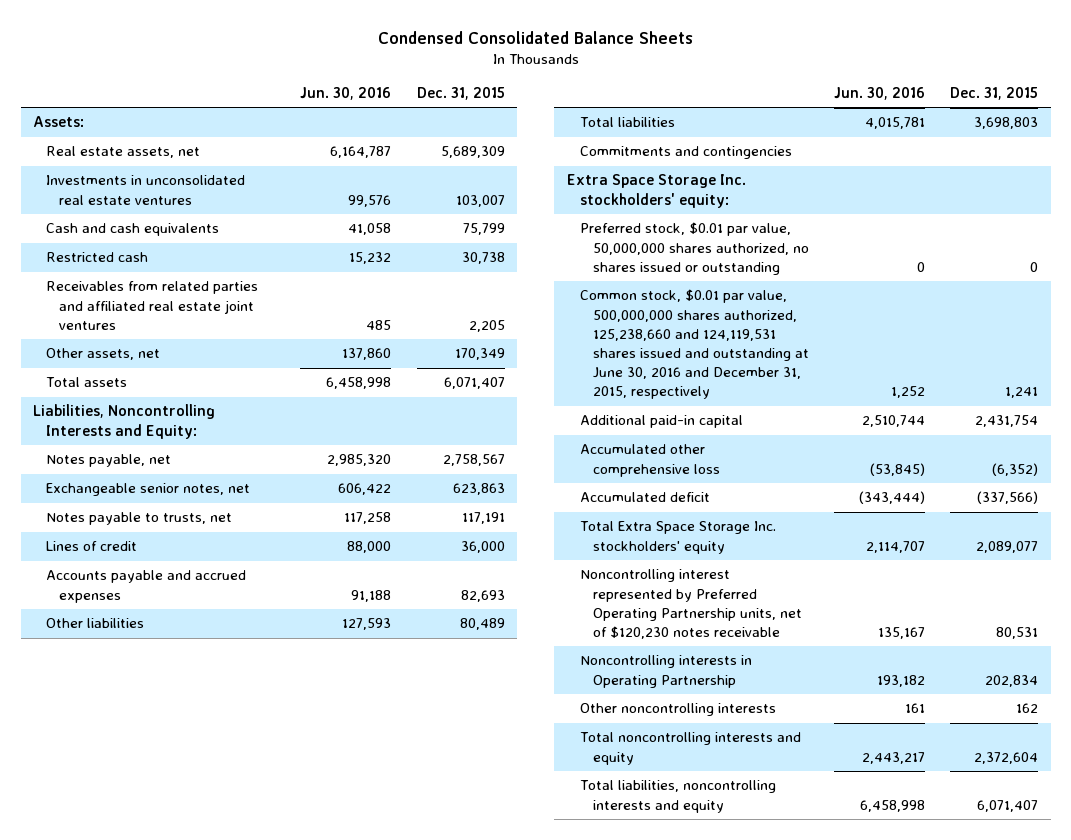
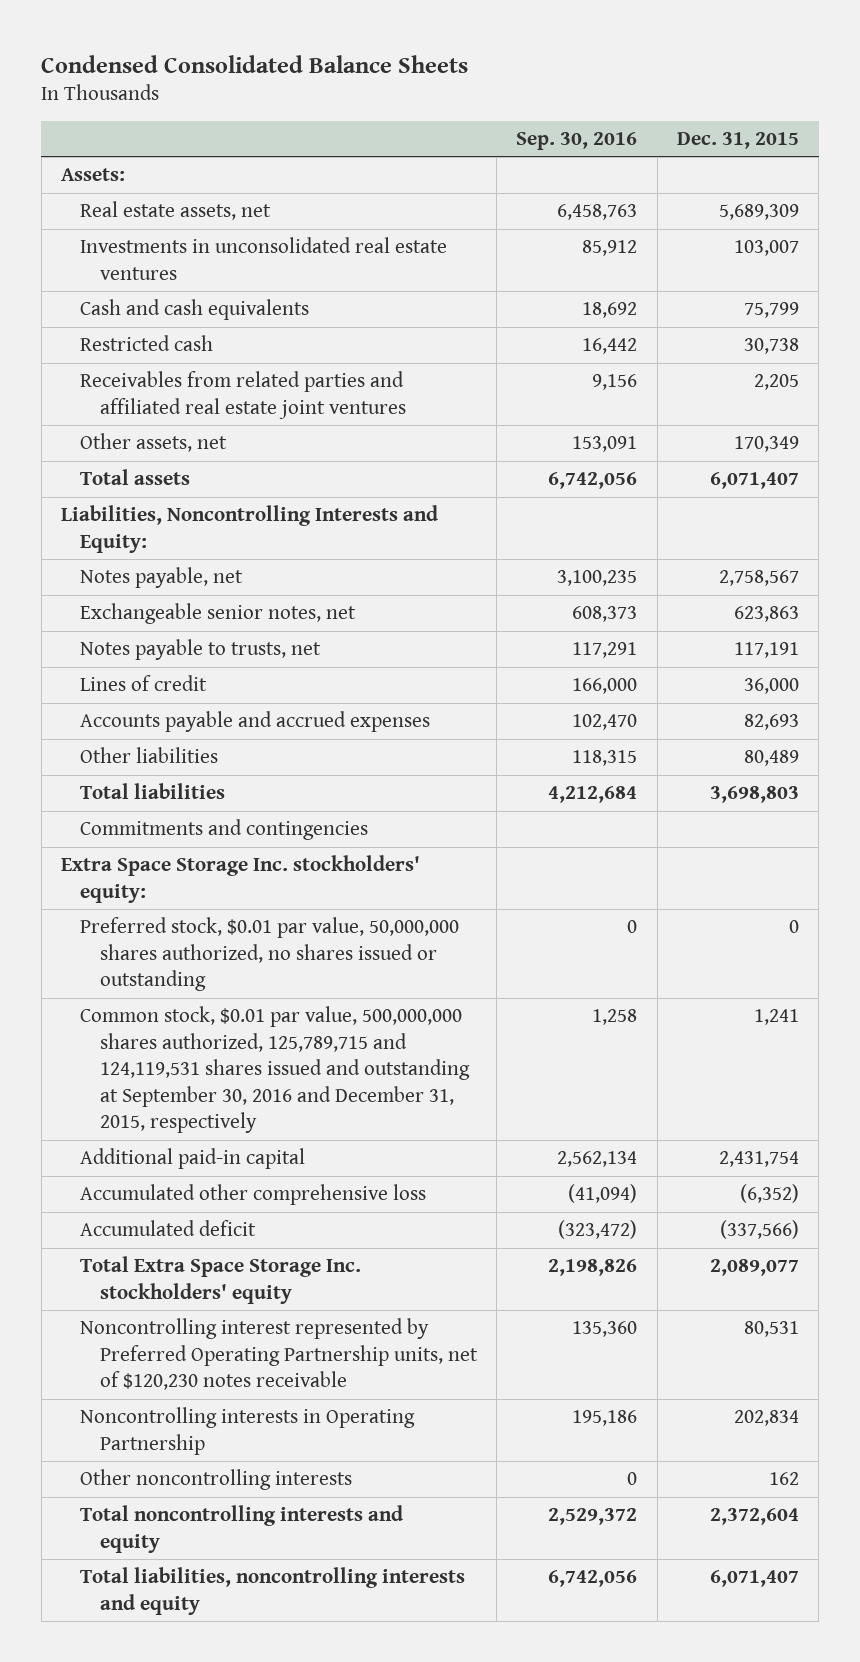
[300,86,392,100] Jun. 30, 2016 -> none
none -> [516,131,638,150] Sep. 30, 2016
[579,289,809,400] Common stock, $0.01 par value, 500,000,000 shares authorized, 125,238,660 and 124,119,531 shares issued and outstanding at June 30, 2016 and December 31, 2015, respectively -> [80,1006,470,1134] Common stock, $0.01 par value, 500,000,000 shares authorized, 125,789,715 and 124,119,531 shares issued and outstanding at September 30, 2016 and December 31, 2015, respectively

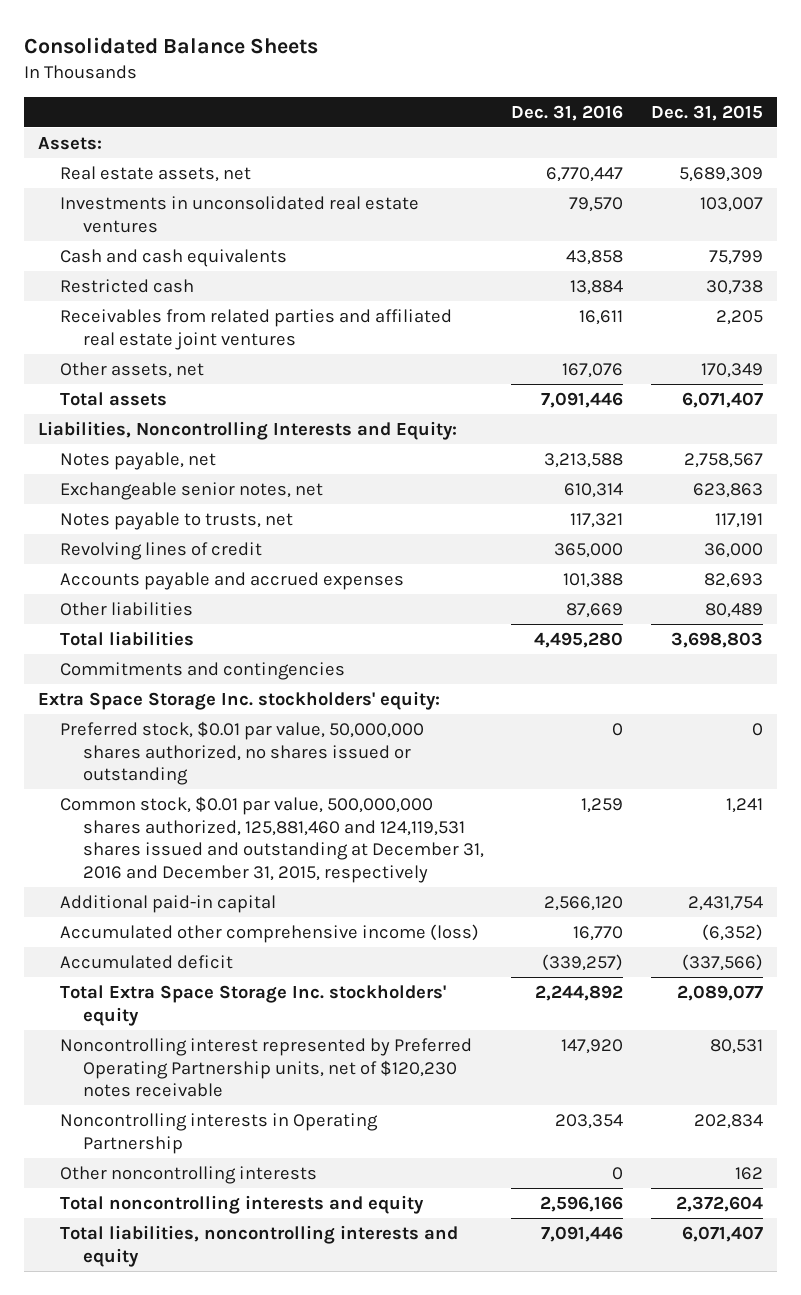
[41,54,469,73] Condensed Consolidated Balance Sheets -> [23,36,318,54] Consolidated Balance Sheets
[516,131,638,150] Sep. 30, 2016 -> none
none -> [511,104,624,121] Dec. 31, 2016
[80,675,208,692] Lines of credit -> [60,541,263,560] Revolving lines of credit
[80,1006,470,1134] Common stock, $0.01 par value, 500,000,000 shares authorized, 125,789,715 and 124,119,531 shares issued and outstanding at September 30, 2016 and December 31, 2015, respectively -> [60,795,484,883] Common stock, $0.01 par value, 500,000,000 shares authorized, 125,881,460 and 124,119,531 shares issued and outstanding at December 31, 2016 and December 31, 2015, respectively
[80,1184,427,1206] Accumulated other comprehensive loss -> [60,923,480,943] Accumulated other comprehensive income (loss)

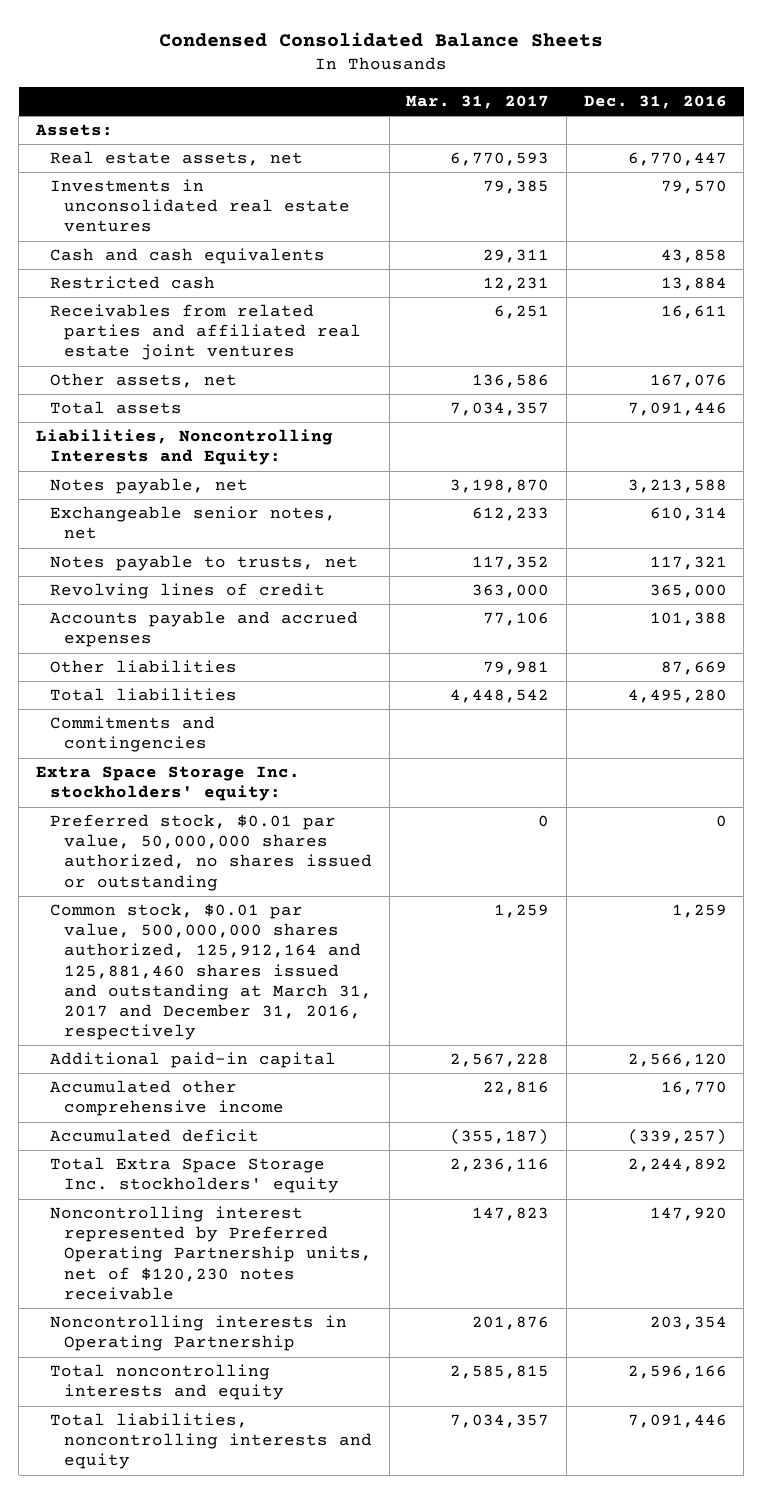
[23,36,318,54] Consolidated Balance Sheets -> [159,31,604,47] Condensed Consolidated Balance Sheets
[651,104,764,121] Dec. 31, 2015 -> none
none -> [406,95,550,110] Mar. 31, 2017
[60,795,484,883] Common stock, $0.01 par value, 500,000,000 shares authorized, 125,881,460 and 124,119,531 shares issued and outstanding at December 31, 2016 and December 31, 2015, respectively -> [49,903,372,1040] Common stock, $0.01 par value, 500,000,000 shares authorized, 125,912,164 and 125,881,460 shares issued and outstanding at March 31, 2017 and December 31, 2016, respectively
[60,923,480,943] Accumulated other comprehensive income (loss) -> [49,1080,284,1117] Accumulated other comprehensive income
[60,1165,318,1184] Other noncontrolling interests -> none

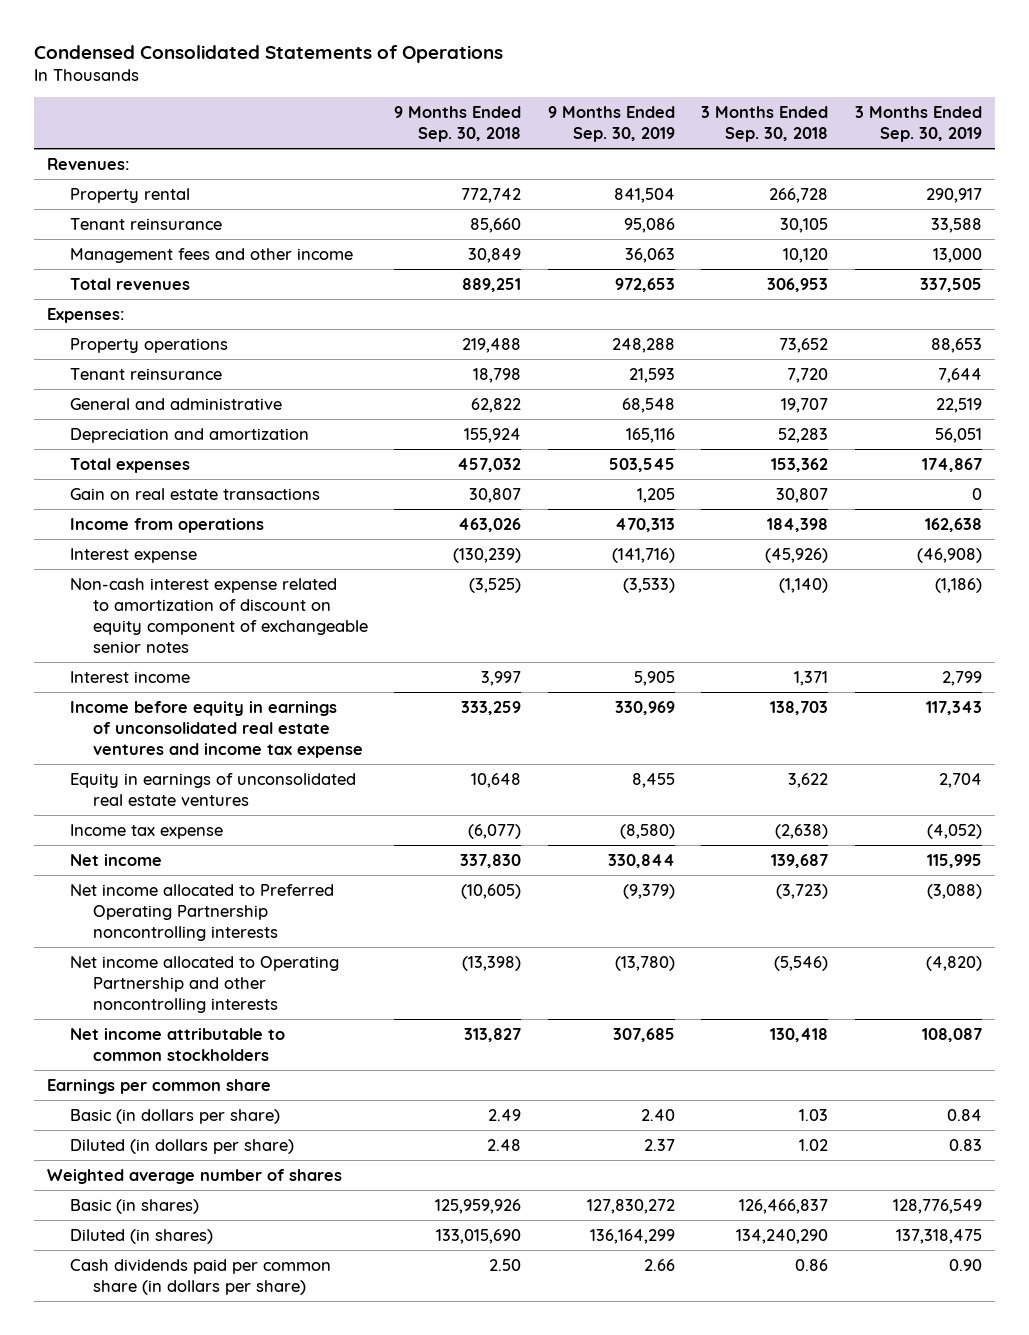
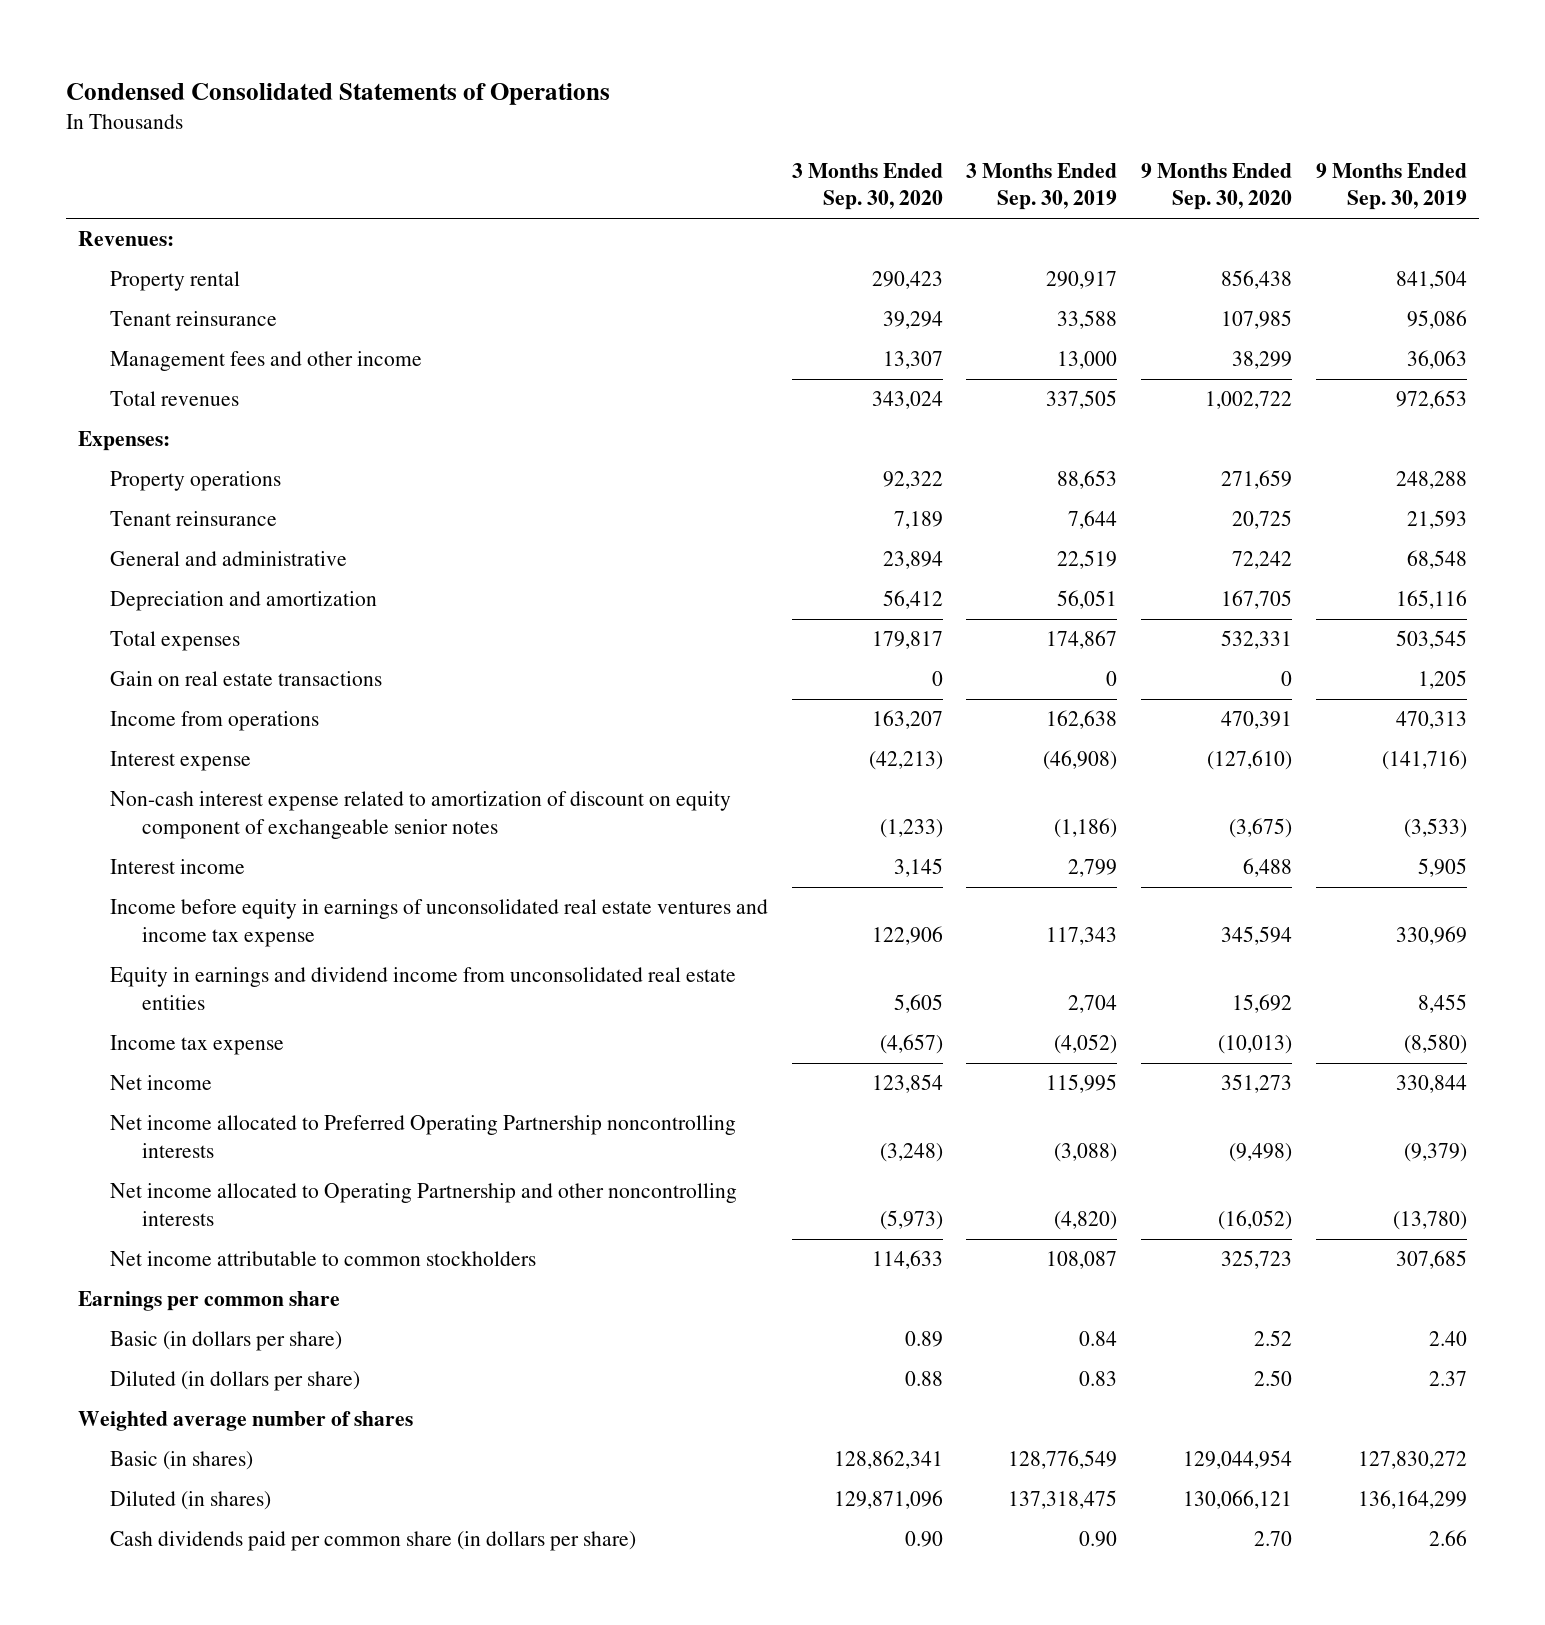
[394,106,522,143] 9 Months Ended Sep. 30, 2018 -> none
[701,106,829,143] 3 Months Ended Sep. 30, 2018 -> none
none -> [791,162,943,211] 3 Months Ended Sep. 30, 2020
none -> [1141,162,1293,211] 9 Months Ended Sep. 30, 2020
[69,772,356,806] Equity in earnings of unconsolidated real estate ventures -> [109,967,736,1010] Equity in earnings and dividend income from unconsolidated real estate entities

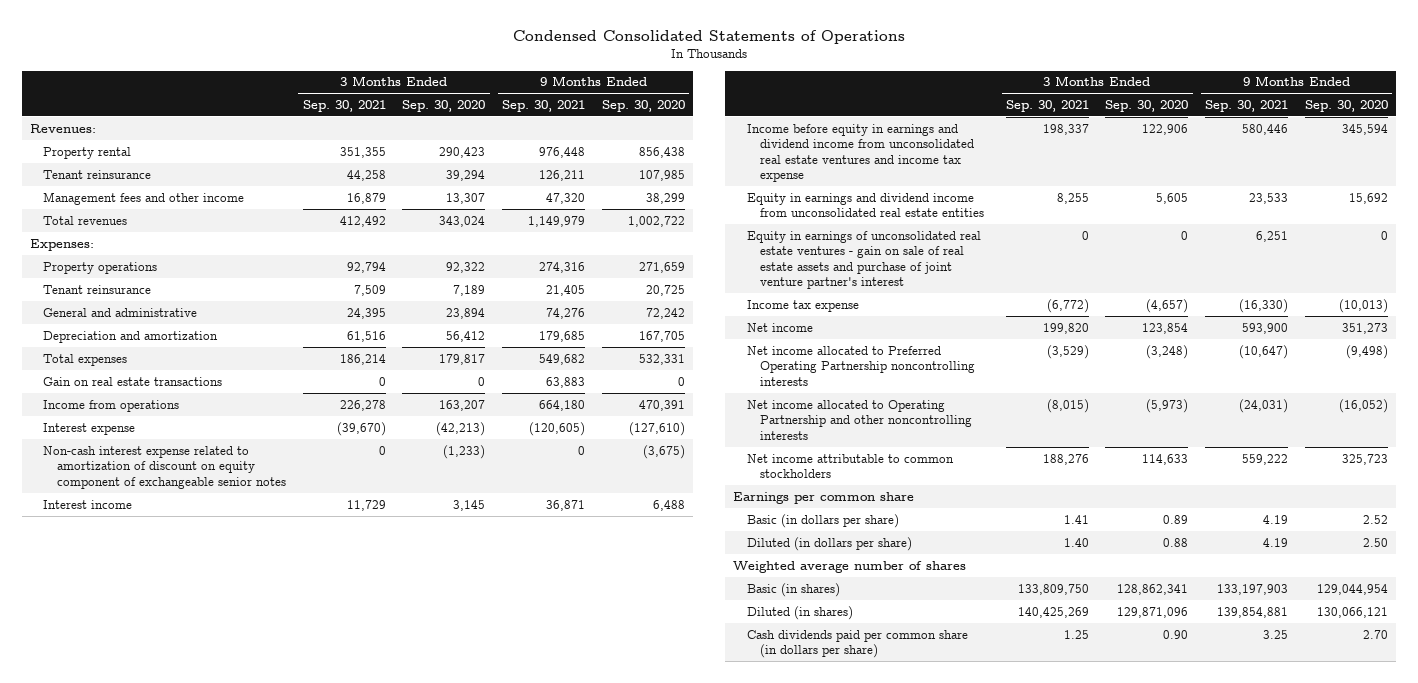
[966,162,1118,211] 3 Months Ended Sep. 30, 2019 -> none
[1315,162,1467,211] 9 Months Ended Sep. 30, 2019 -> none
none -> [302,99,386,112] Sep. 30, 2021
none -> [502,99,586,112] Sep. 30, 2021
[109,899,768,947] Income before equity in earnings of unconsolidated real estate ventures and income tax expense -> [746,123,974,183] Income before equity in earnings and dividend income from unconsolidated real estate ventures and income tax expense
none -> [746,230,981,290] Equity in earnings of unconsolidated real estate ventures - gain on sale of real estate assets and purchase of joint venture partner's interest

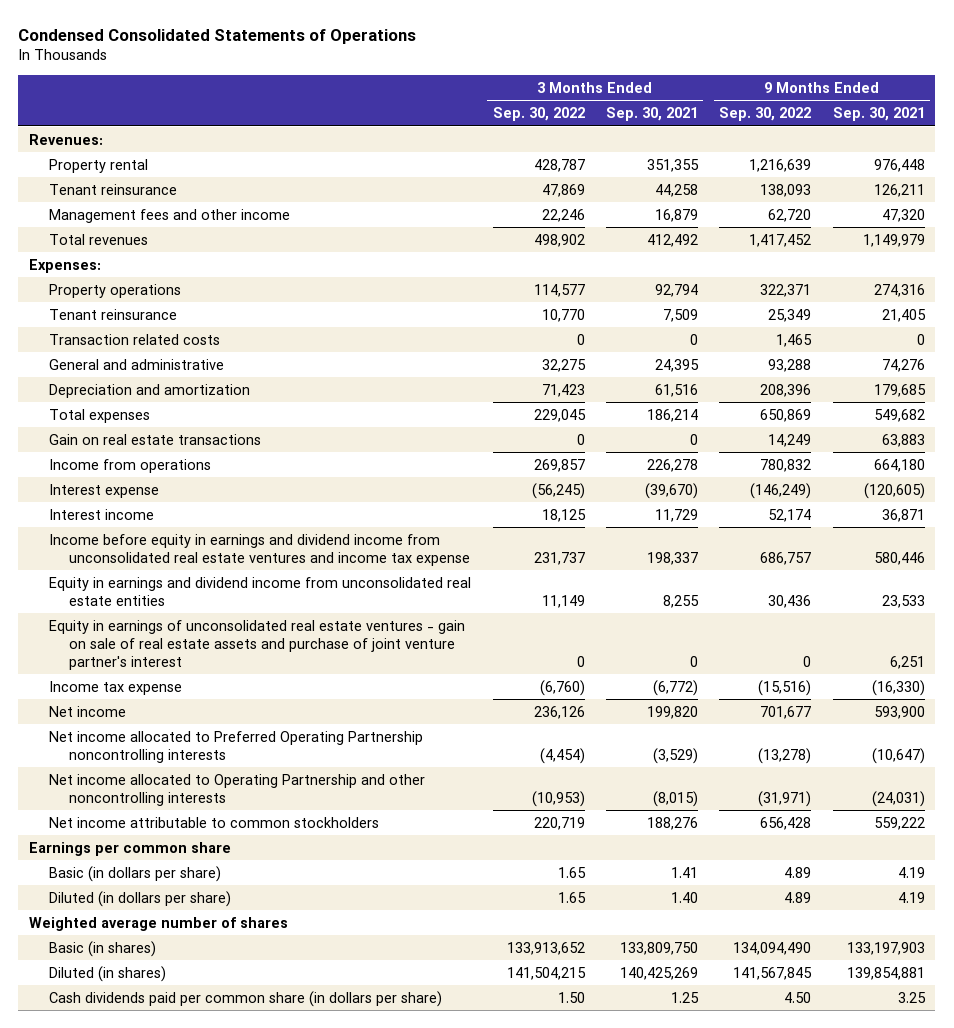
[402,99,486,112] Sep. 30, 2020 -> none
[601,99,685,112] Sep. 30, 2020 -> none
none -> [492,107,585,122] Sep. 30, 2022
none -> [719,107,812,122] Sep. 30, 2022
none -> [49,333,221,345] Transaction related costs
[43,445,286,489] Non-cash interest expense related to amortization of discount on equity component of exchangeable senior notes -> none

